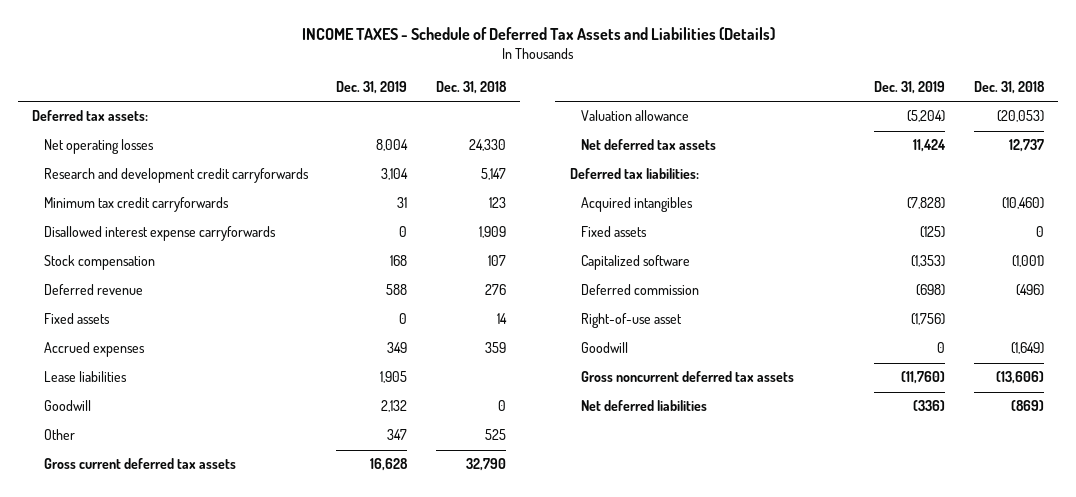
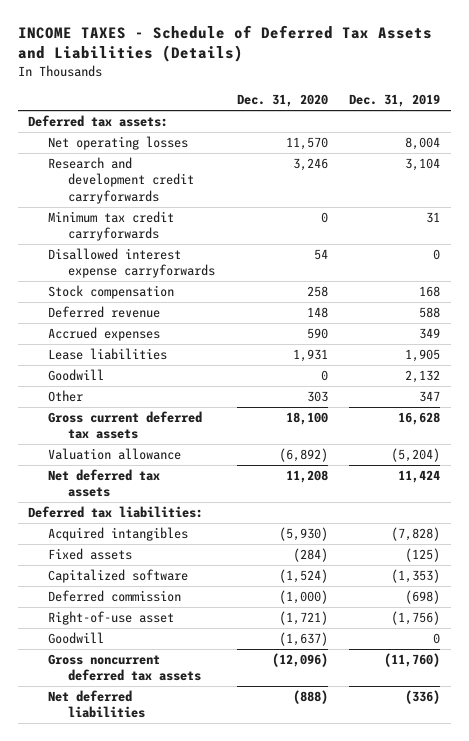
[436,81,508,95] Dec. 31, 2018 -> none
none -> [236,94,328,108] Dec. 31, 2020
[43,313,110,325] Fixed assets -> none

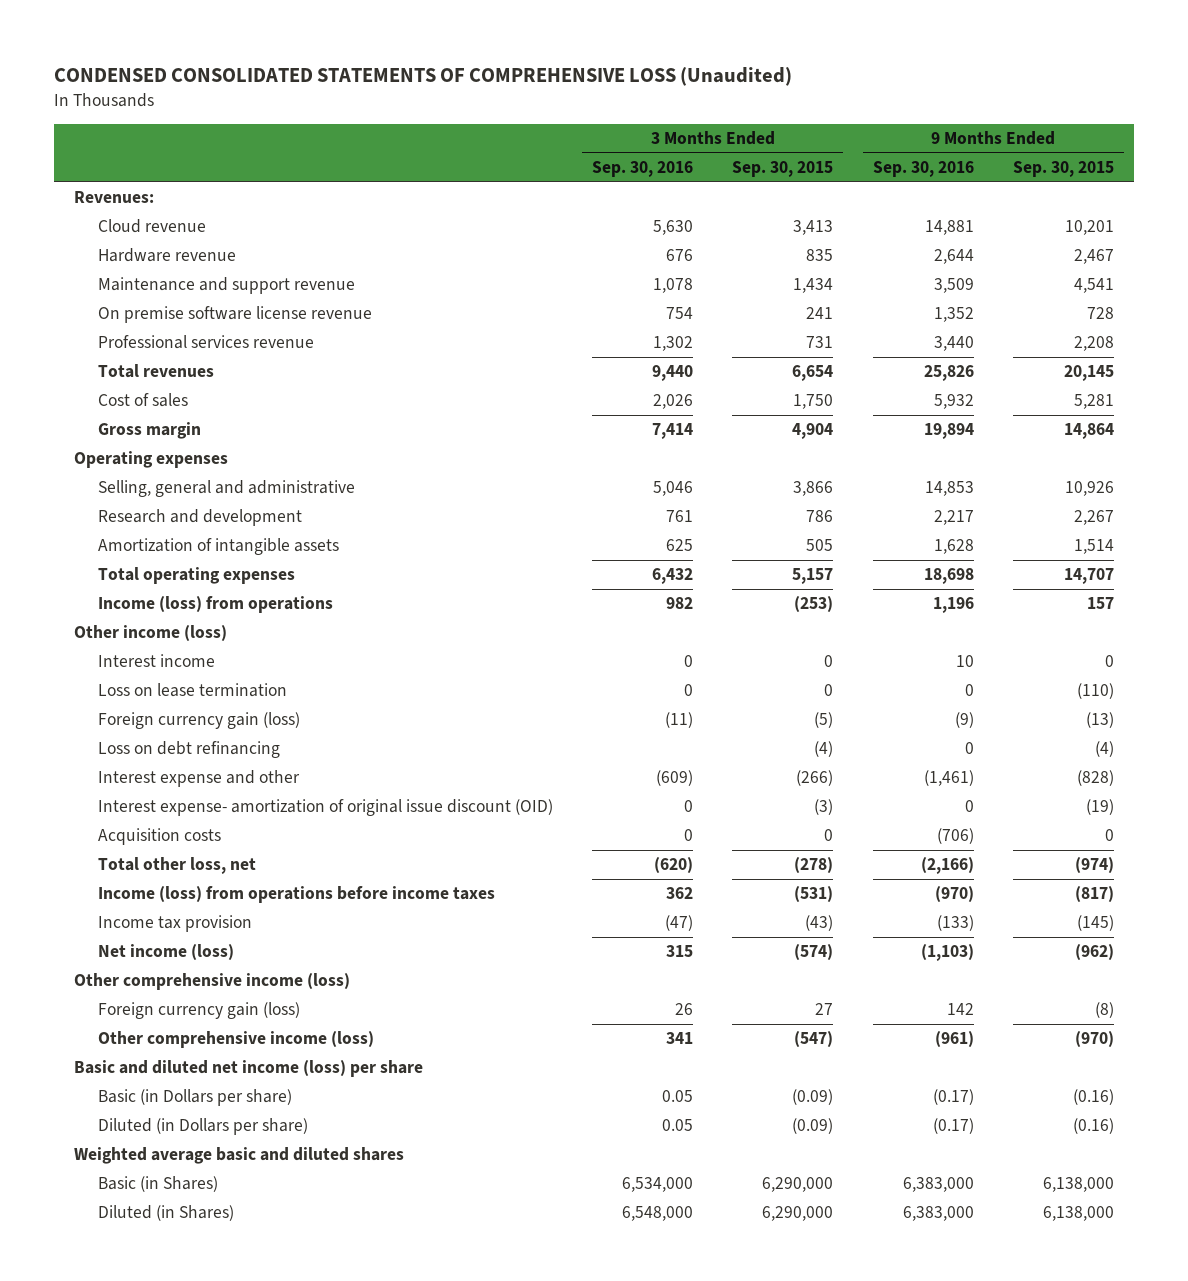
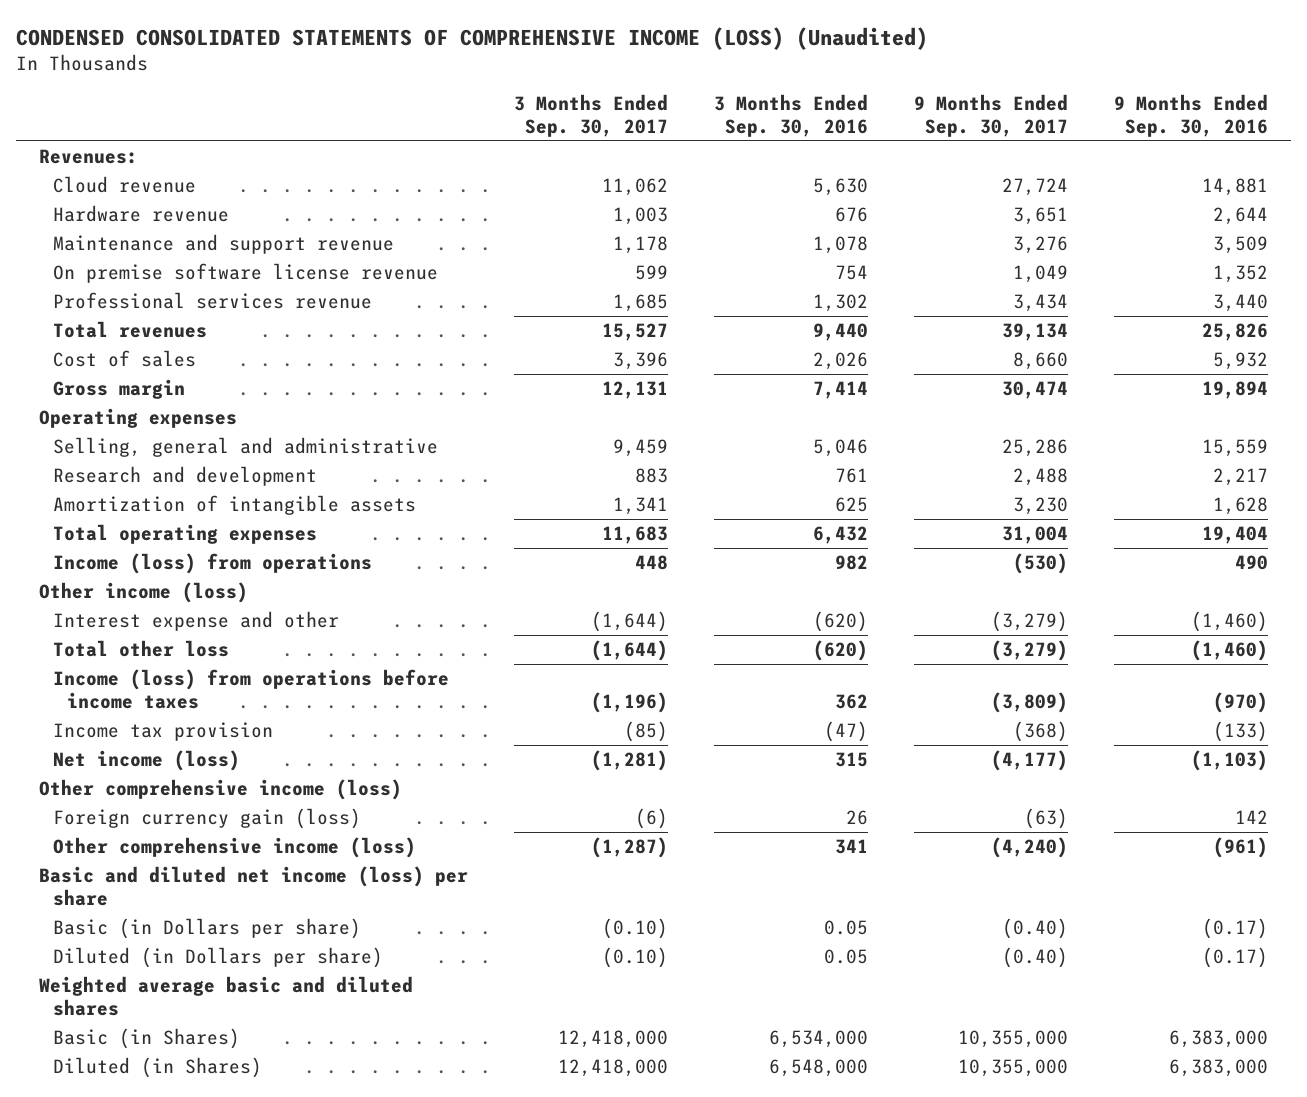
[54,66,793,86] CONDENSED CONSOLIDATED STATEMENTS OF COMPREHENSIVE LOSS (Unaudited) -> [15,26,928,50] CONDENSED CONSOLIDATED STATEMENTS OF COMPREHENSIVE INCOME (LOSS) (Unaudited)
[732,161,834,178] Sep. 30, 2015 -> none
[1013,161,1115,178] Sep. 30, 2015 -> none
none -> [513,94,668,137] 3 Months Ended Sep. 30, 2017
none -> [914,94,1069,137] 9 Months Ended Sep. 30, 2017
[924,481,974,497] 14,853 -> [1202,439,1269,458] 15,559
[923,568,974,585] 18,698 -> [1202,526,1269,545] 19,404
[932,597,974,614] 1,196 -> [1235,555,1269,571] 490
[97,654,215,668] Interest income -> none
[97,683,287,698] Loss on lease termination -> none
[97,712,300,730] Foreign currency gain (loss) -> none
[97,741,280,759] Loss on debt refinancing -> none
[97,799,553,817] Interest expense- amortization of original issue discount (OID) -> none
[97,828,221,846] Acquisition costs -> none
[656,770,694,787] (609) -> [812,611,868,633] (620)
[923,770,974,787] (1,461) -> [1191,611,1269,633] (1,460)
[97,857,256,875] Total other loss, net -> [53,640,230,658] Total other loss
[920,857,974,875] (2,166) -> [1191,640,1269,662] (1,460)

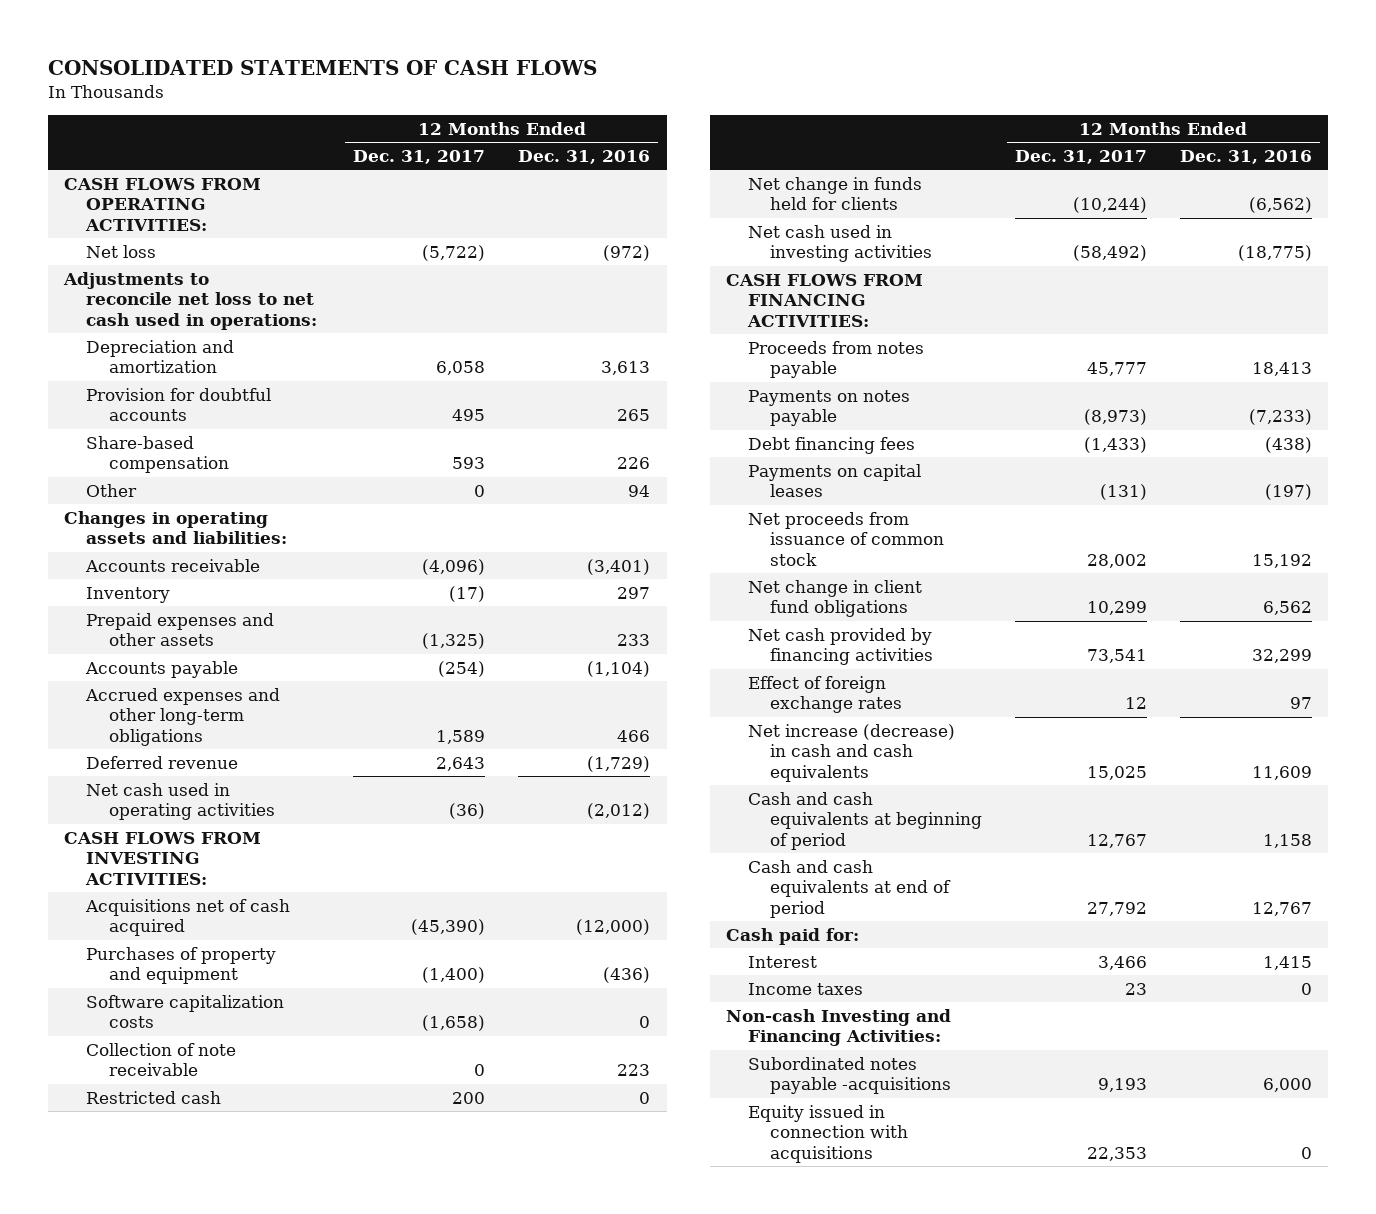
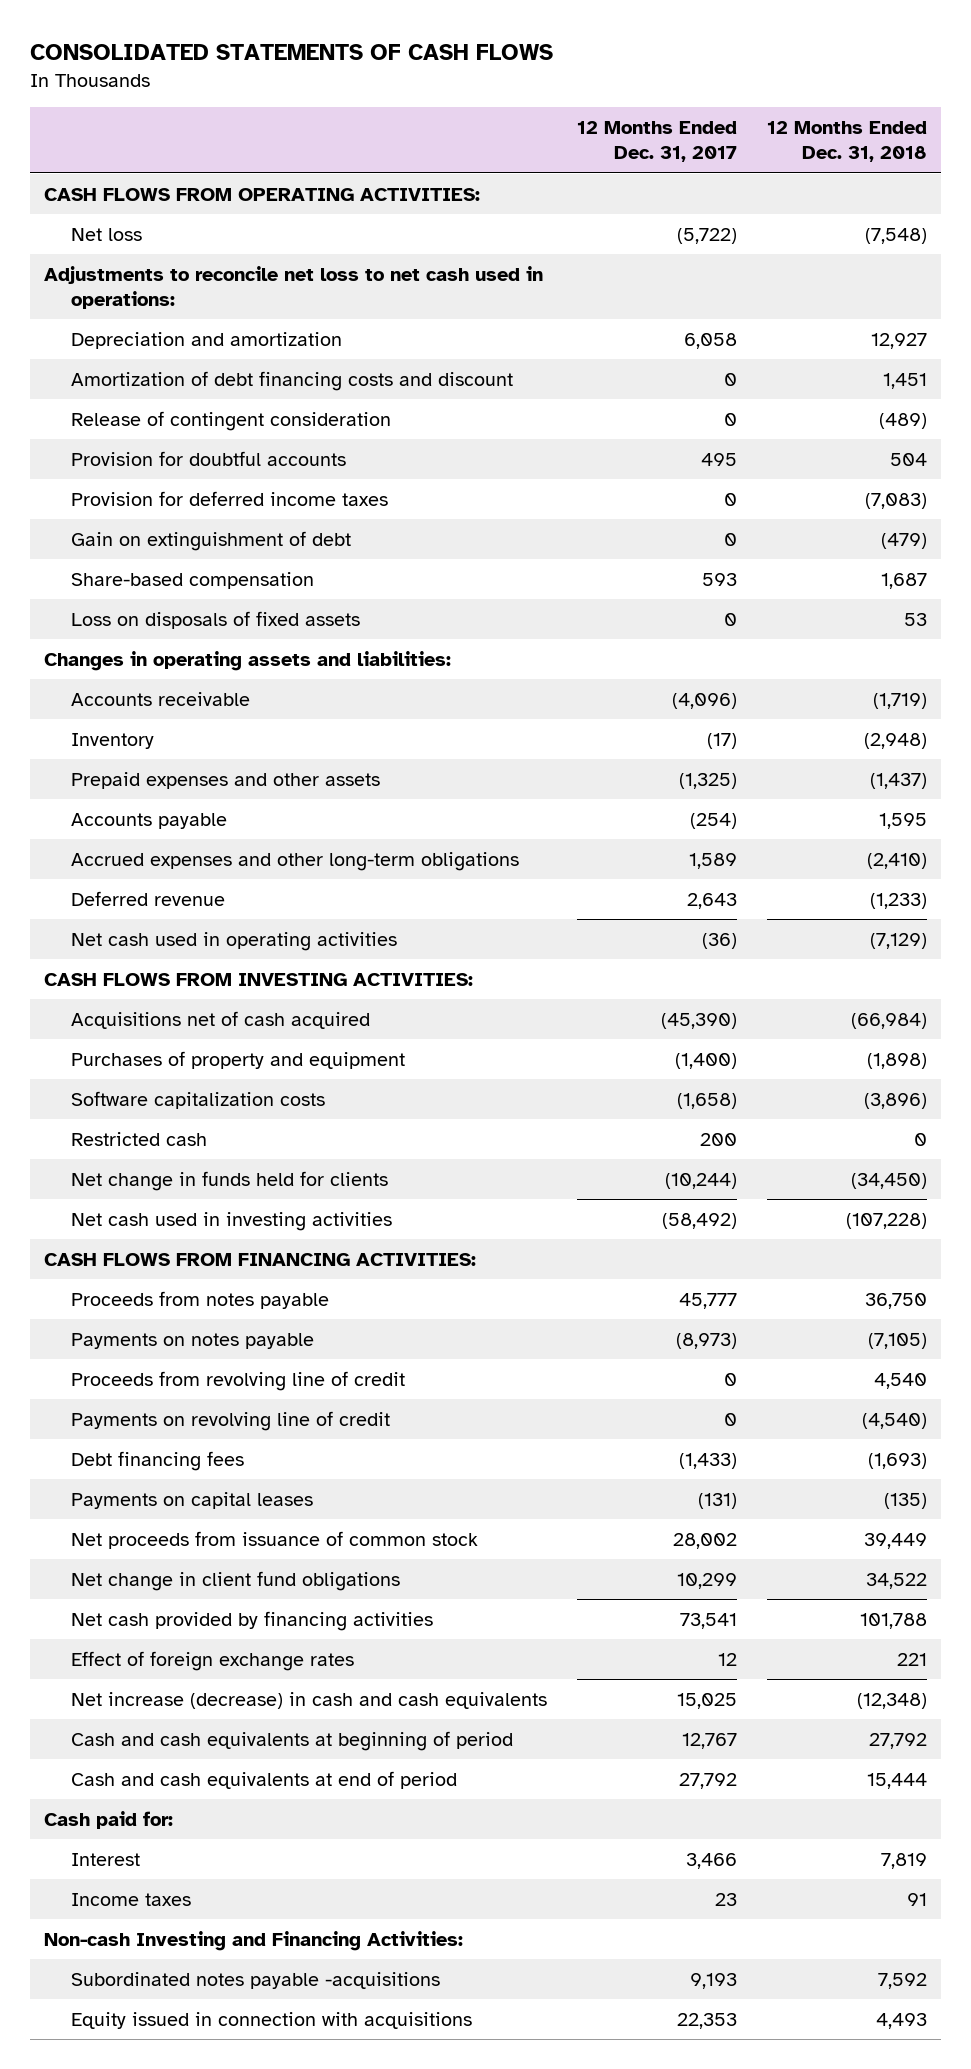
[518,150,651,165] Dec. 31, 2016 -> none
none -> [766,120,927,163] 12 Months Ended Dec. 31, 2018
none -> [71,370,514,391] Amortization of debt financing costs and discount
none -> [71,410,392,431] Release of contingent consideration
none -> [71,490,389,506] Provision for deferred income taxes
none -> [71,530,352,551] Gain on extinguishment of debt
[86,483,138,497] Other -> none
none -> [71,610,361,629] Loss on disposals of fixed assets
[86,1042,237,1077] Collection of note receivable -> none
none -> [71,1370,406,1391] Proceeds from revolving line of credit
none -> [71,1410,391,1431] Payments on revolving line of credit

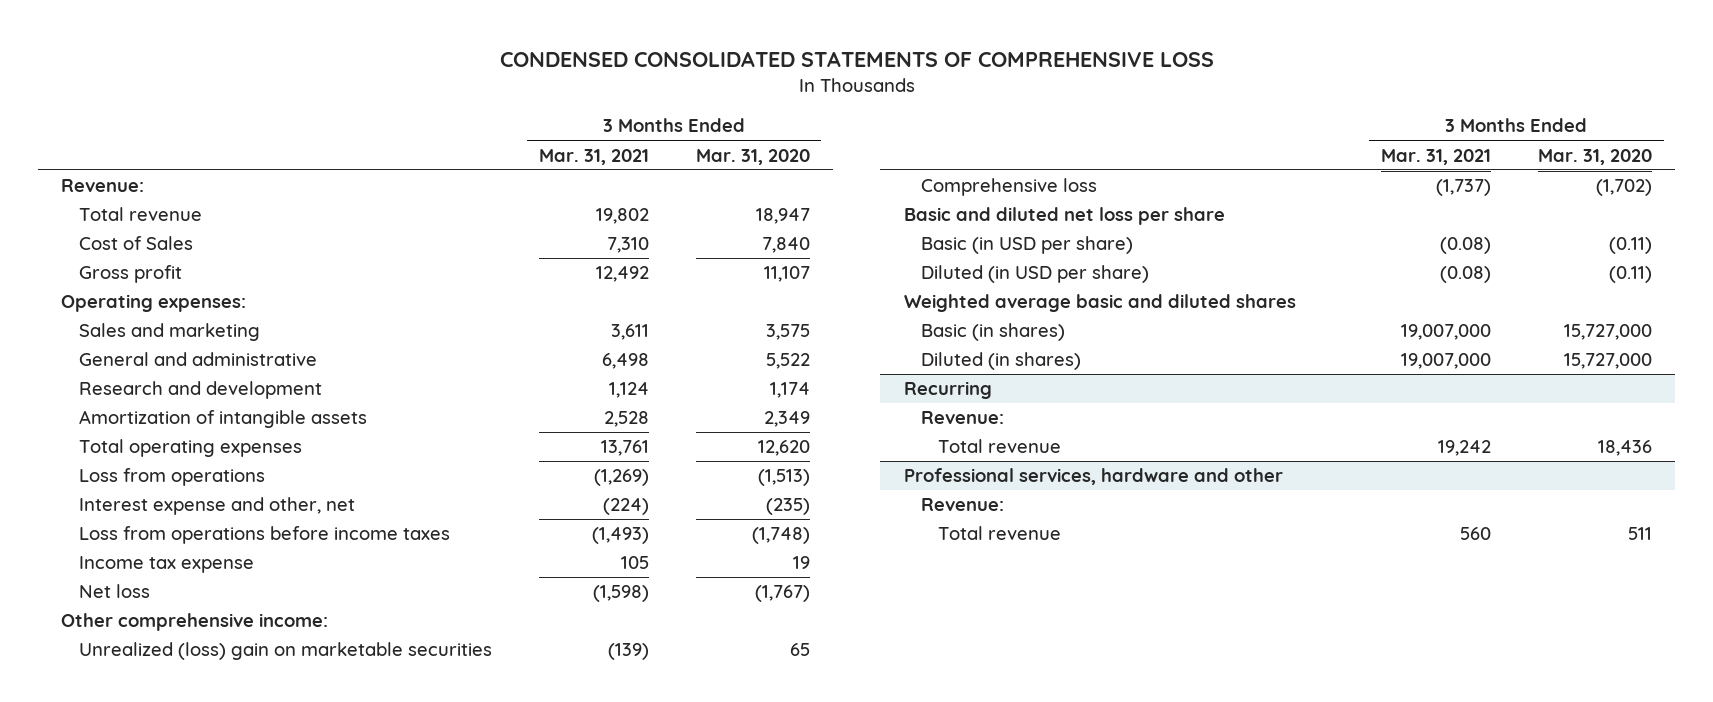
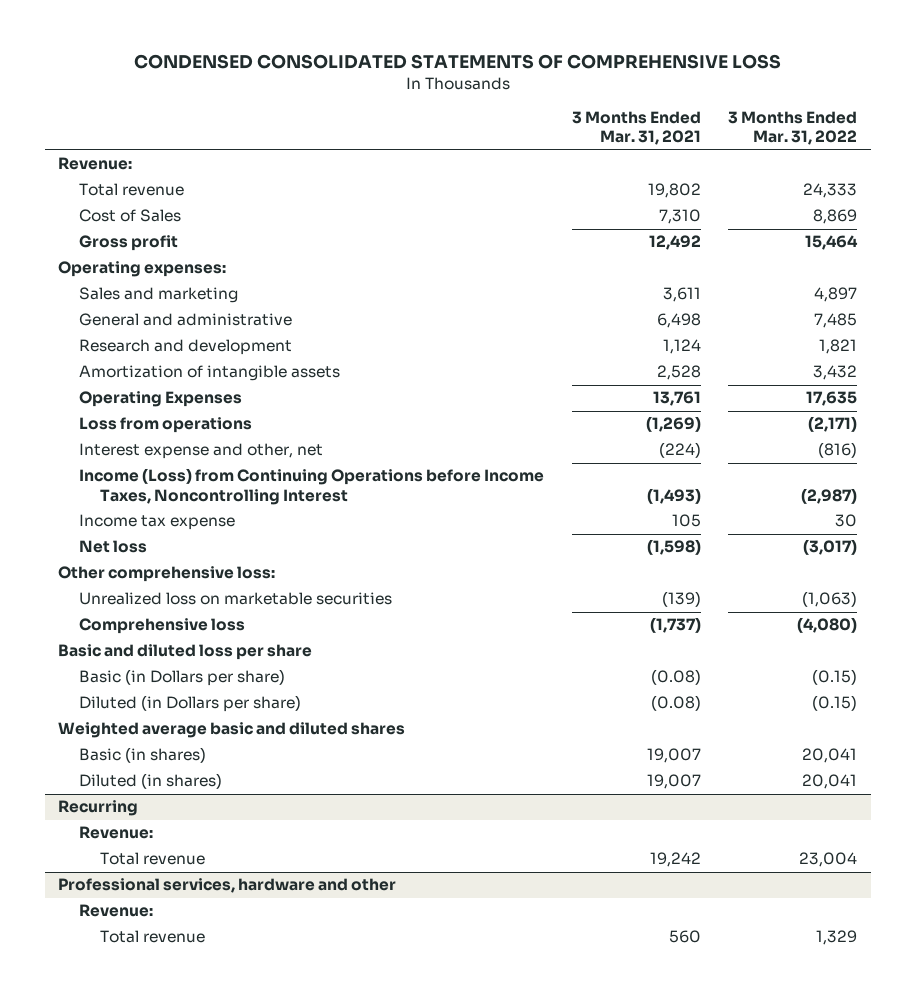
[695,148,810,165] Mar. 31, 2020 -> none
none -> [727,110,857,146] 3 Months Ended Mar. 31, 2022
[78,439,302,458] Total operating expenses -> [79,391,243,408] Operating Expenses
[78,526,450,545] Loss from operations before income taxes -> [79,468,545,506] Income (Loss) from Continuing Operations before Income Taxes, Noncontrolling Interest
[61,613,329,632] Other comprehensive income: -> [58,566,276,583] Other comprehensive loss:
[78,642,492,661] Unrealized (loss) gain on marketable securities -> [79,592,393,606] Unrealized loss on marketable securities
[903,207,1225,226] Basic and diluted net loss per share -> [58,644,313,661] Basic and diluted loss per share
[920,236,1133,255] Basic (in USD per share) -> [79,669,286,687] Basic (in Dollars per share)
[920,265,1149,284] Diluted (in USD per share) -> [79,695,302,713] Diluted (in Dollars per share)
[1400,324,1491,341] 19,007,000 -> [646,748,701,764] 19,007
[1400,353,1491,370] 19,007,000 -> [646,774,701,790] 19,007

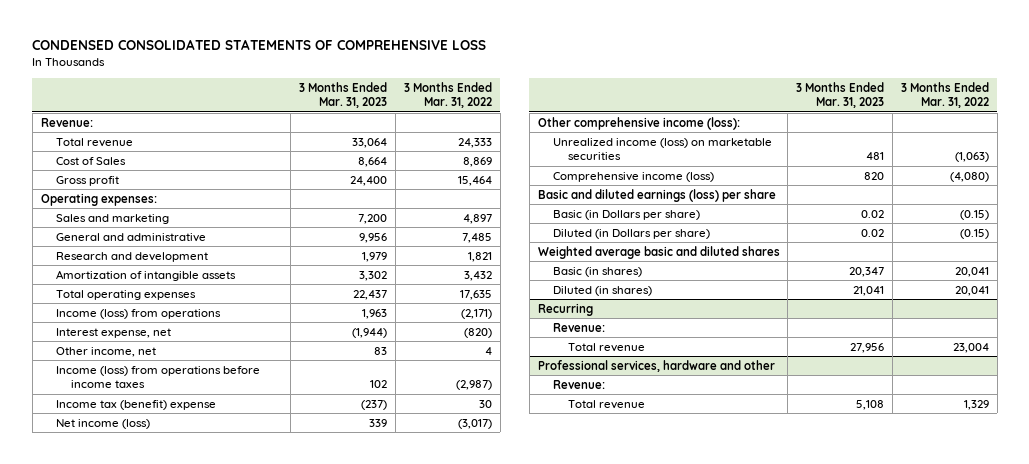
[571,110,701,146] 3 Months Ended Mar. 31, 2021 -> none
none -> [299,81,388,109] 3 Months Ended Mar. 31, 2023
[79,391,243,408] Operating Expenses -> [55,289,196,300] Total operating expenses
[79,417,253,434] Loss from operations -> [55,308,221,319] Income (loss) from operations
[79,443,324,460] Interest expense and other, net -> [55,327,171,338] Interest expense, net
[817,442,857,459] (816) -> [463,327,492,338] (820)
none -> [55,346,156,357] Other income, net
[79,468,545,506] Income (Loss) from Continuing Operations before Income Taxes, Noncontrolling Interest -> [55,365,260,389] Income (loss) from operations before income taxes
[79,514,236,531] Income tax expense -> [55,399,216,410] Income tax (benefit) expense
[79,540,148,554] Net loss -> [55,418,150,429] Net income (loss)
[58,566,276,583] Other comprehensive loss: -> [537,116,740,130] Other comprehensive income (loss):
[79,592,393,606] Unrealized loss on marketable securities -> [552,137,772,161] Unrealized income (loss) on marketable securities
[79,618,246,635] Comprehensive loss -> [552,171,714,182] Comprehensive income (loss)
[58,644,313,661] Basic and diluted loss per share -> [537,188,776,202] Basic and diluted earnings (loss) per share

